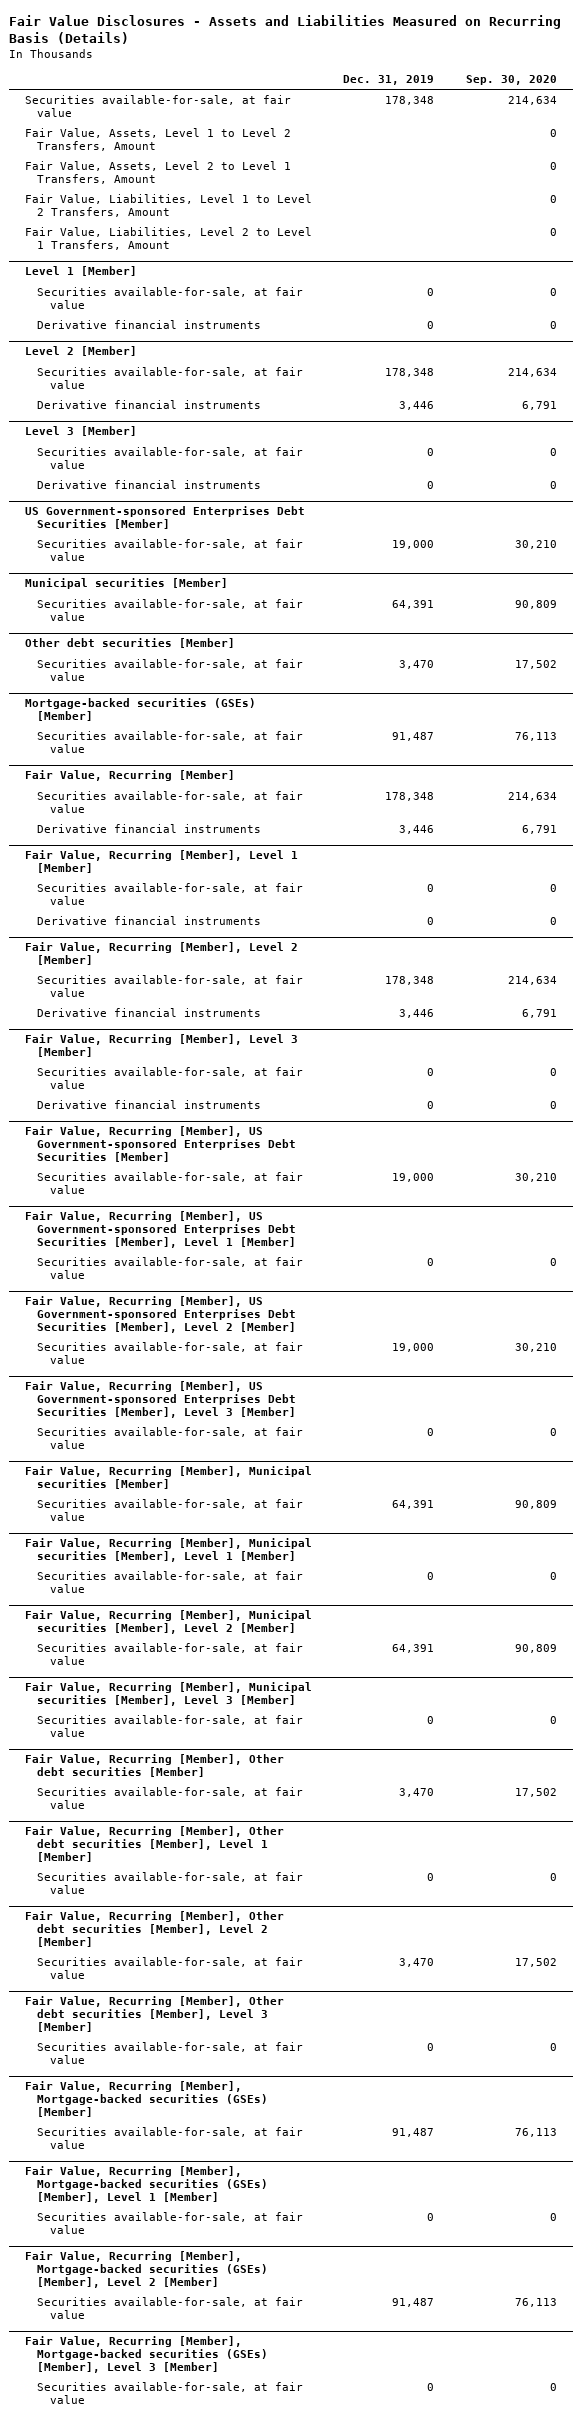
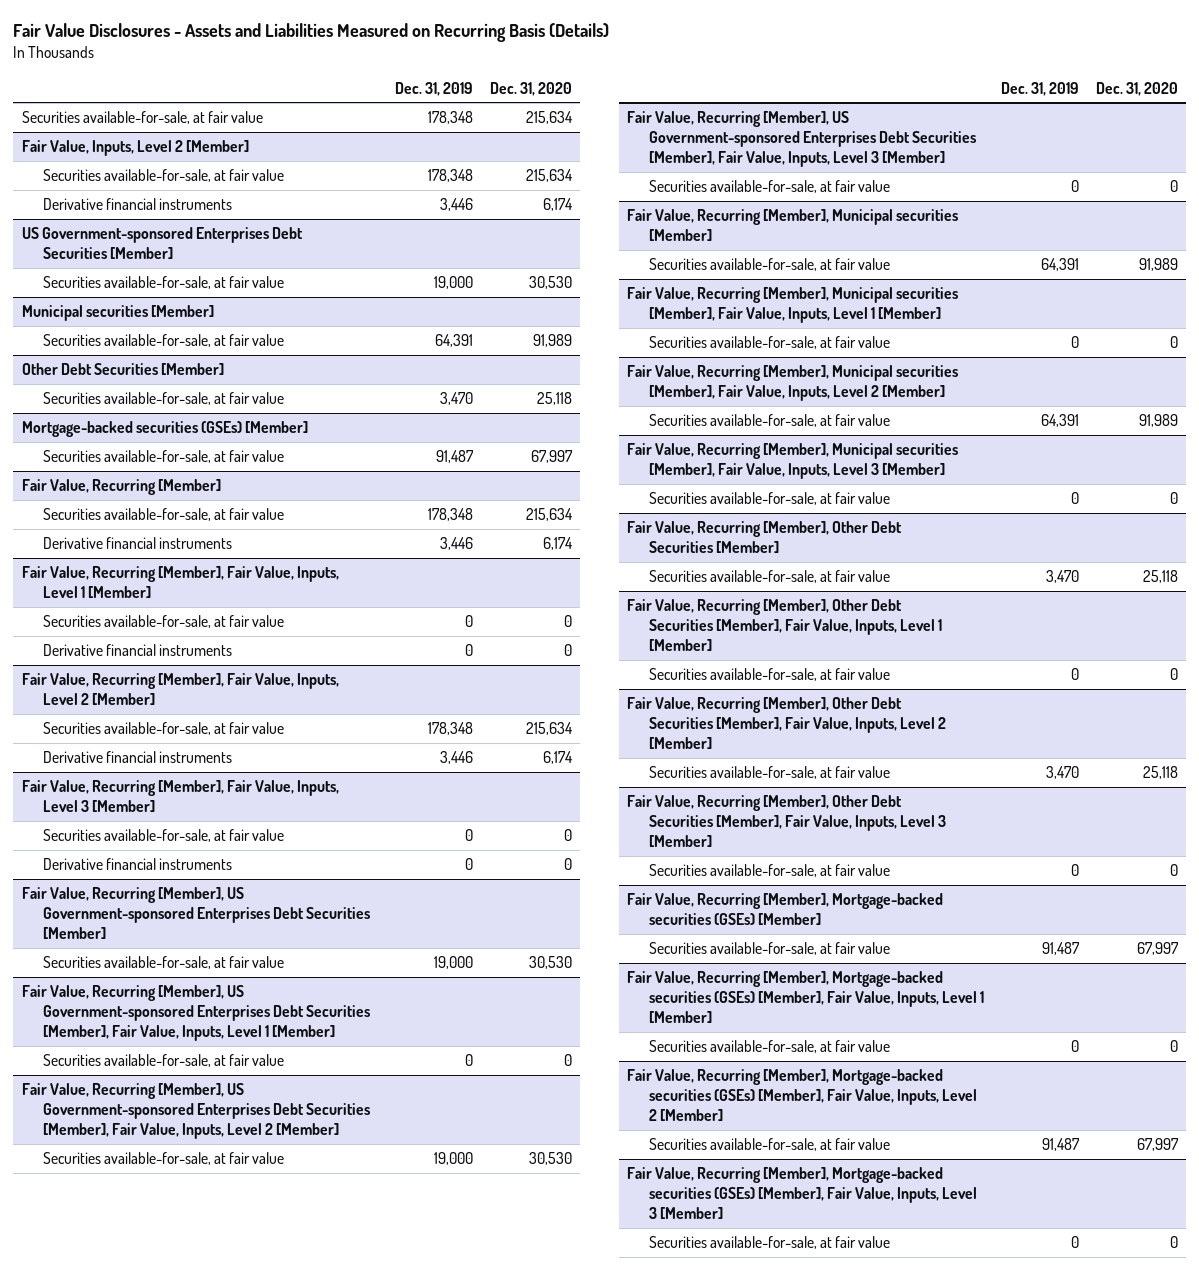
[466,75,558,86] Sep. 30, 2020 -> none
none -> [489,81,572,96] Dec. 31, 2020
[24,128,291,151] Fair Value, Assets, Level 1 to Level 2 Transfers, Amount -> none
[24,161,291,184] Fair Value, Assets, Level 2 to Level 1 Transfers, Amount -> none
[24,194,312,217] Fair Value, Liabilities, Level 1 to Level 2 Transfers, Amount -> none
[24,227,312,250] Fair Value, Liabilities, Level 2 to Level 1 Transfers, Amount -> none
[24,266,137,277] Level 1 [Member] -> none
[37,287,304,309] Securities available-for-sale, at fair value -> none
[37,320,262,330] Derivative financial instruments -> none
[24,346,137,357] Level 2 [Member] -> [21,140,249,157] Fair Value, Inputs, Level 2 [Member]
[24,426,137,437] Level 3 [Member] -> none
[37,447,304,469] Securities available-for-sale, at fair value -> none
[37,480,262,490] Derivative financial instruments -> none
[24,638,235,649] Other debt securities [Member] -> [21,363,224,376] Other Debt Securities [Member]
[24,850,298,874] Fair Value, Recurring [Member], Level 1 [Member] -> [21,566,339,598] Fair Value, Recurring [Member], Fair Value, Inputs, Level 1 [Member]
[24,942,298,966] Fair Value, Recurring [Member], Level 2 [Member] -> [21,673,339,705] Fair Value, Recurring [Member], Fair Value, Inputs, Level 2 [Member]
[24,1034,298,1058] Fair Value, Recurring [Member], Level 3 [Member] -> [21,780,339,812] Fair Value, Recurring [Member], Fair Value, Inputs, Level 3 [Member]
[24,1211,297,1249] Fair Value, Recurring [Member], US Government-sponsored Enterprises Debt Securities [Member], Level 1 [Member] -> [21,985,371,1041] Fair Value, Recurring [Member], US Government-sponsored Enterprises Debt Securities [Member], Fair Value, Inputs, Level 1 [Member]
[24,1296,297,1334] Fair Value, Recurring [Member], US Government-sponsored Enterprises Debt Securities [Member], Level 2 [Member] -> [21,1083,371,1139] Fair Value, Recurring [Member], US Government-sponsored Enterprises Debt Securities [Member], Fair Value, Inputs, Level 2 [Member]
[24,1381,297,1419] Fair Value, Recurring [Member], US Government-sponsored Enterprises Debt Securities [Member], Level 3 [Member] -> [627,111,977,167] Fair Value, Recurring [Member], US Government-sponsored Enterprises Debt Securities [Member], Fair Value, Inputs, Level 3 [Member]
[24,1538,312,1563] Fair Value, Recurring [Member], Municipal securities [Member], Level 1 [Member] -> [627,287,959,323] Fair Value, Recurring [Member], Municipal securities [Member], Fair Value, Inputs, Level 1 [Member]
[24,1610,312,1635] Fair Value, Recurring [Member], Municipal securities [Member], Level 2 [Member] -> [627,365,959,401] Fair Value, Recurring [Member], Municipal securities [Member], Fair Value, Inputs, Level 2 [Member]
[24,1682,312,1707] Fair Value, Recurring [Member], Municipal securities [Member], Level 3 [Member] -> [627,443,959,479] Fair Value, Recurring [Member], Municipal securities [Member], Fair Value, Inputs, Level 3 [Member]
[24,1754,284,1778] Fair Value, Recurring [Member], Other debt securities [Member] -> [627,521,903,553] Fair Value, Recurring [Member], Other Debt Securities [Member]
[24,1826,284,1863] Fair Value, Recurring [Member], Other debt securities [Member], Level 1 [Member] -> [627,599,943,651] Fair Value, Recurring [Member], Other Debt Securities [Member], Fair Value, Inputs, Level 1 [Member]
[24,1911,284,1948] Fair Value, Recurring [Member], Other debt securities [Member], Level 2 [Member] -> [627,697,947,749] Fair Value, Recurring [Member], Other Debt Securities [Member], Fair Value, Inputs, Level 2 [Member]
[24,1996,284,2033] Fair Value, Recurring [Member], Other debt securities [Member], Level 3 [Member] -> [627,795,947,847] Fair Value, Recurring [Member], Other Debt Securities [Member], Fair Value, Inputs, Level 3 [Member]
[24,2166,269,2204] Fair Value, Recurring [Member], Mortgage-backed securities (GSEs) [Member], Level 1 [Member] -> [627,971,985,1023] Fair Value, Recurring [Member], Mortgage-backed securities (GSEs) [Member], Fair Value, Inputs, Level 1 [Member]
[24,2251,269,2289] Fair Value, Recurring [Member], Mortgage-backed securities (GSEs) [Member], Level 2 [Member] -> [627,1069,978,1121] Fair Value, Recurring [Member], Mortgage-backed securities (GSEs) [Member], Fair Value, Inputs, Level 2 [Member]
[24,2336,269,2374] Fair Value, Recurring [Member], Mortgage-backed securities (GSEs) [Member], Level 3 [Member] -> [627,1167,978,1219] Fair Value, Recurring [Member], Mortgage-backed securities (GSEs) [Member], Fair Value, Inputs, Level 3 [Member]

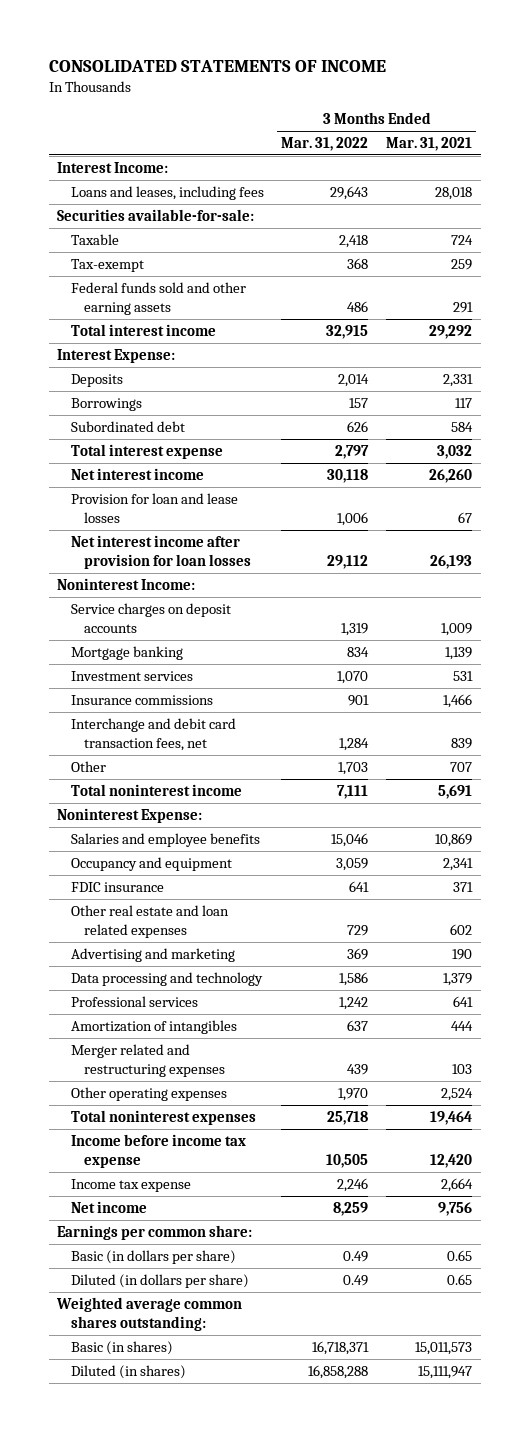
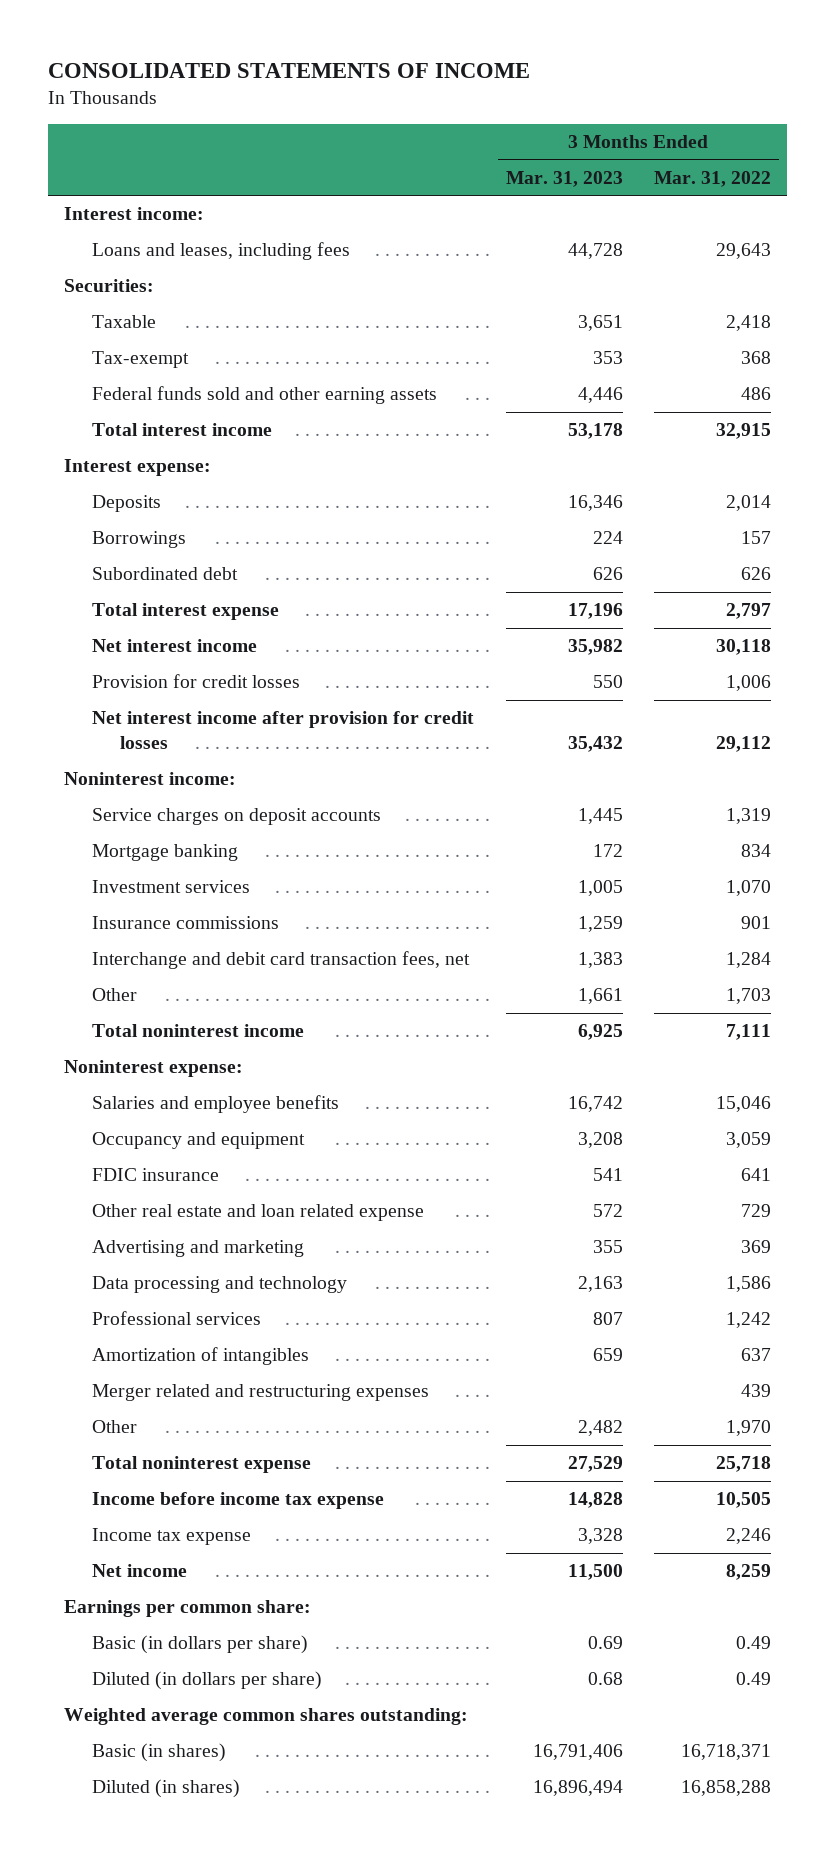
[385,137,472,152] Mar. 31, 2021 -> none
none -> [505,170,623,187] Mar. 31, 2023
[57,162,169,174] Interest Income: -> [63,207,204,221] Interest income:
[57,209,255,222] Securities available-for-sale: -> [63,279,154,293] Securities:
[57,349,176,364] Interest Expense: -> [63,459,211,477] Interest expense:
[70,493,238,524] Provision for loan and lease losses -> [92,674,301,689] Provision for credit losses
[70,535,252,570] Net interest income after provision for loan losses -> [92,711,475,750] Net interest income after provision for credit losses
[57,578,196,591] Noninterest Income: -> [63,772,236,786] Noninterest income:
[57,808,203,824] Noninterest Expense: -> [63,1060,243,1078] Noninterest expense:
[70,905,229,939] Other real estate and loan related expenses -> [92,1204,425,1222] Other real estate and loan related expense
[70,1087,227,1102] Other operating expenses -> [92,1420,138,1434] Other
[70,1110,256,1126] Total noninterest expenses -> [92,1456,312,1474] Total noninterest expense

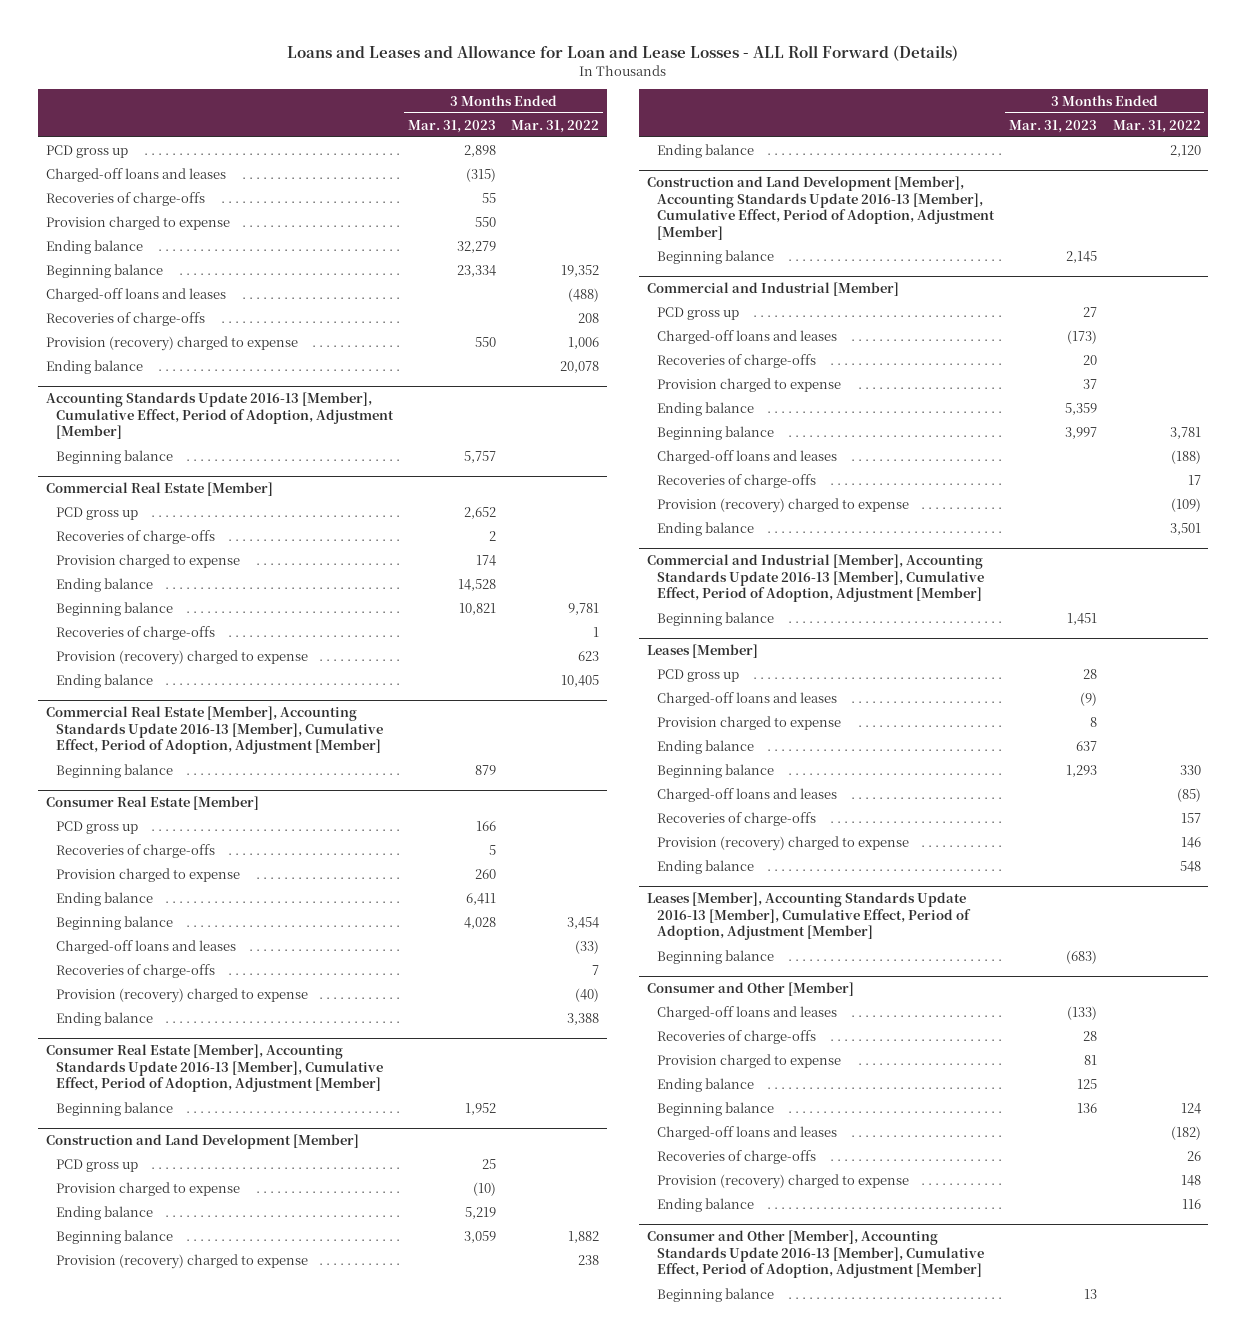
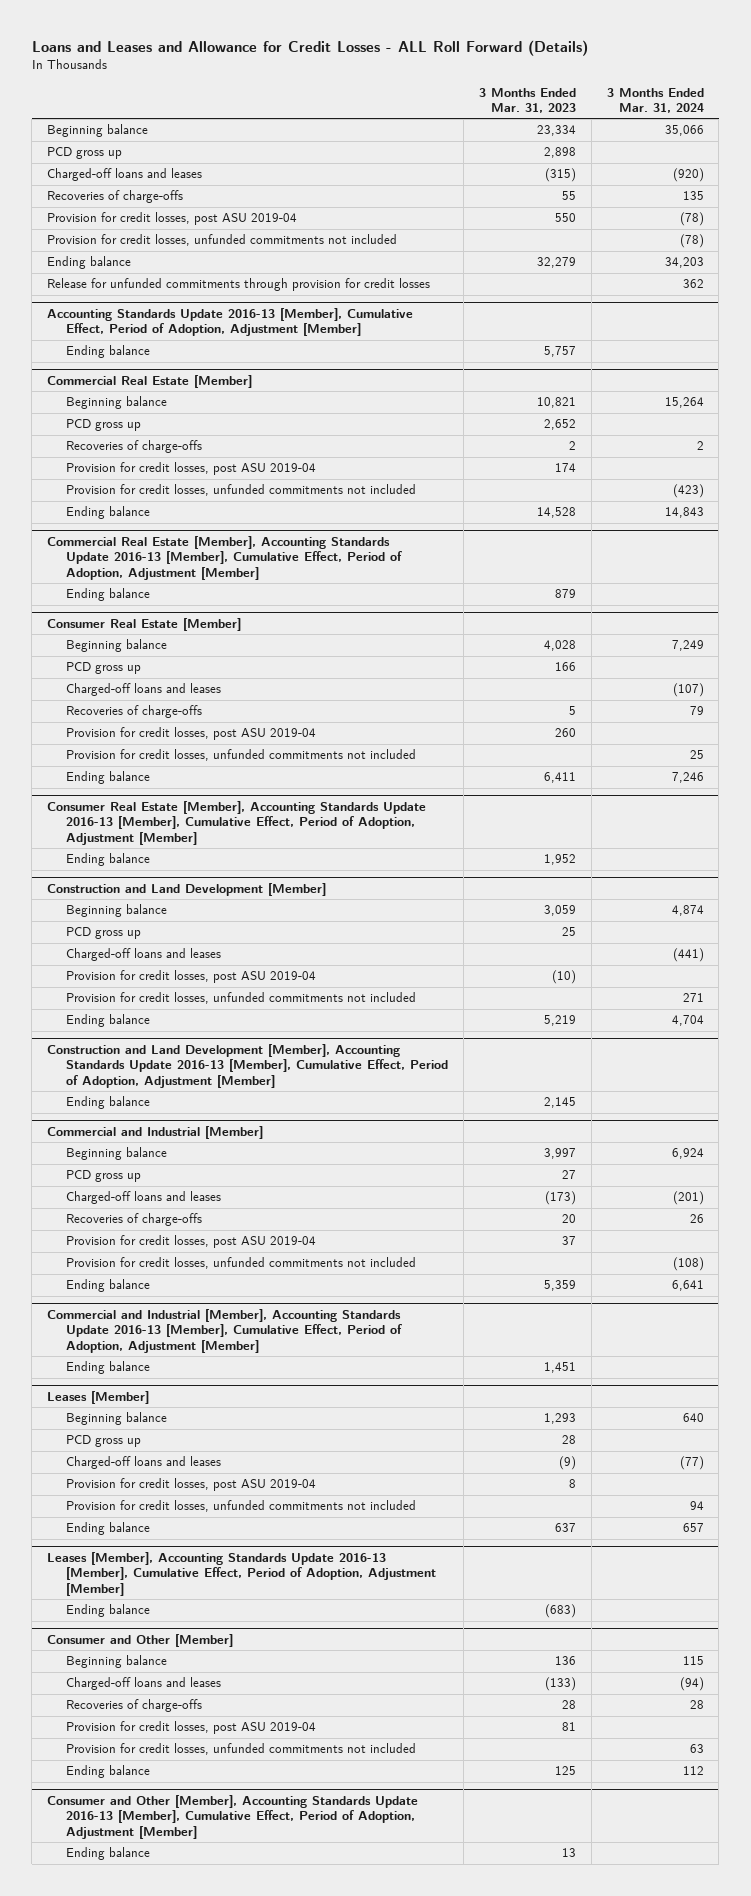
[287,45,959,62] Loans and Leases and Allowance for Loan and Lease Losses - ALL Roll Forward (Details) -> [31,39,588,56] Loans and Leases and Allowance for Credit Losses - ALL Roll Forward (Details)
[511,119,600,133] Mar. 31, 2022 -> none
none -> [606,87,704,113] 3 Months Ended Mar. 31, 2024
[45,263,163,278] Beginning balance -> [47,124,149,138] Beginning balance
[45,215,230,230] Provision charged to expense -> [47,212,298,226] Provision for credit losses, post ASU 2019-04
none -> [47,234,398,247] Provision for credit losses, unfunded commitments not included
[45,287,226,302] Charged-off loans and leases -> none
[45,311,205,326] Recoveries of charge-offs -> none
[45,335,298,351] Provision (recovery) charged to expense -> none
[45,359,143,374] Ending balance -> none
none -> [47,278,431,292] Release for unfunded commitments through provision for credit losses
[55,449,173,464] Beginning balance -> [65,345,150,359] Ending balance
[55,601,173,616] Beginning balance -> [65,396,167,410] Beginning balance
[55,553,240,568] Provision charged to expense -> [65,462,316,476] Provision for credit losses, post ASU 2019-04
none -> [65,484,416,497] Provision for credit losses, unfunded commitments not included
[55,625,215,640] Recoveries of charge-offs -> none
[55,649,308,665] Provision (recovery) charged to expense -> none
[55,673,153,688] Ending balance -> none
[55,763,173,778] Beginning balance -> [65,588,150,602] Ending balance
[55,915,173,930] Beginning balance -> [65,639,167,653] Beginning balance
[55,939,236,954] Charged-off loans and leases -> [65,683,221,697] Charged-off loans and leases
[55,867,240,882] Provision charged to expense -> [65,727,316,741] Provision for credit losses, post ASU 2019-04
none -> [65,749,416,762] Provision for credit losses, unfunded commitments not included
[55,963,215,978] Recoveries of charge-offs -> none
[55,987,308,1003] Provision (recovery) charged to expense -> none
[55,1011,153,1026] Ending balance -> none
[55,1101,173,1116] Beginning balance -> [65,853,150,867] Ending balance
[55,1229,173,1244] Beginning balance -> [65,904,167,918] Beginning balance
none -> [65,948,221,962] Charged-off loans and leases
[55,1181,240,1196] Provision charged to expense -> [65,970,316,984] Provision for credit losses, post ASU 2019-04
none -> [65,992,416,1005] Provision for credit losses, unfunded commitments not included
[55,1253,308,1269] Provision (recovery) charged to expense -> none
[656,143,754,158] Ending balance -> none
[656,249,774,264] Beginning balance -> [65,1096,150,1110] Ending balance
[656,425,774,440] Beginning balance -> [65,1147,167,1161] Beginning balance
[656,377,841,392] Provision charged to expense -> [65,1235,316,1249] Provision for credit losses, post ASU 2019-04
none -> [65,1257,416,1270] Provision for credit losses, unfunded commitments not included
[656,449,837,464] Charged-off loans and leases -> none
[656,473,816,488] Recoveries of charge-offs -> none
[656,497,909,513] Provision (recovery) charged to expense -> none
[656,521,754,536] Ending balance -> none
[656,611,774,626] Beginning balance -> [65,1361,150,1375] Ending balance
[656,763,774,778] Beginning balance -> [65,1412,167,1426] Beginning balance
[656,715,841,730] Provision charged to expense -> [65,1478,316,1492] Provision for credit losses, post ASU 2019-04
none -> [65,1500,416,1513] Provision for credit losses, unfunded commitments not included
[656,787,837,802] Charged-off loans and leases -> none
[656,811,816,826] Recoveries of charge-offs -> none
[656,835,909,851] Provision (recovery) charged to expense -> none
[656,859,754,874] Ending balance -> none
[656,949,774,964] Beginning balance -> [65,1604,150,1618] Ending balance
[656,1101,774,1116] Beginning balance -> [65,1655,167,1669] Beginning balance
[656,1053,841,1068] Provision charged to expense -> [65,1721,316,1735] Provision for credit losses, post ASU 2019-04
none -> [65,1743,416,1756] Provision for credit losses, unfunded commitments not included
[656,1125,837,1140] Charged-off loans and leases -> none
[656,1149,816,1164] Recoveries of charge-offs -> none
[656,1173,909,1189] Provision (recovery) charged to expense -> none
[656,1197,754,1212] Ending balance -> none
[656,1287,774,1302] Beginning balance -> none
none -> [65,1847,150,1861] Ending balance

